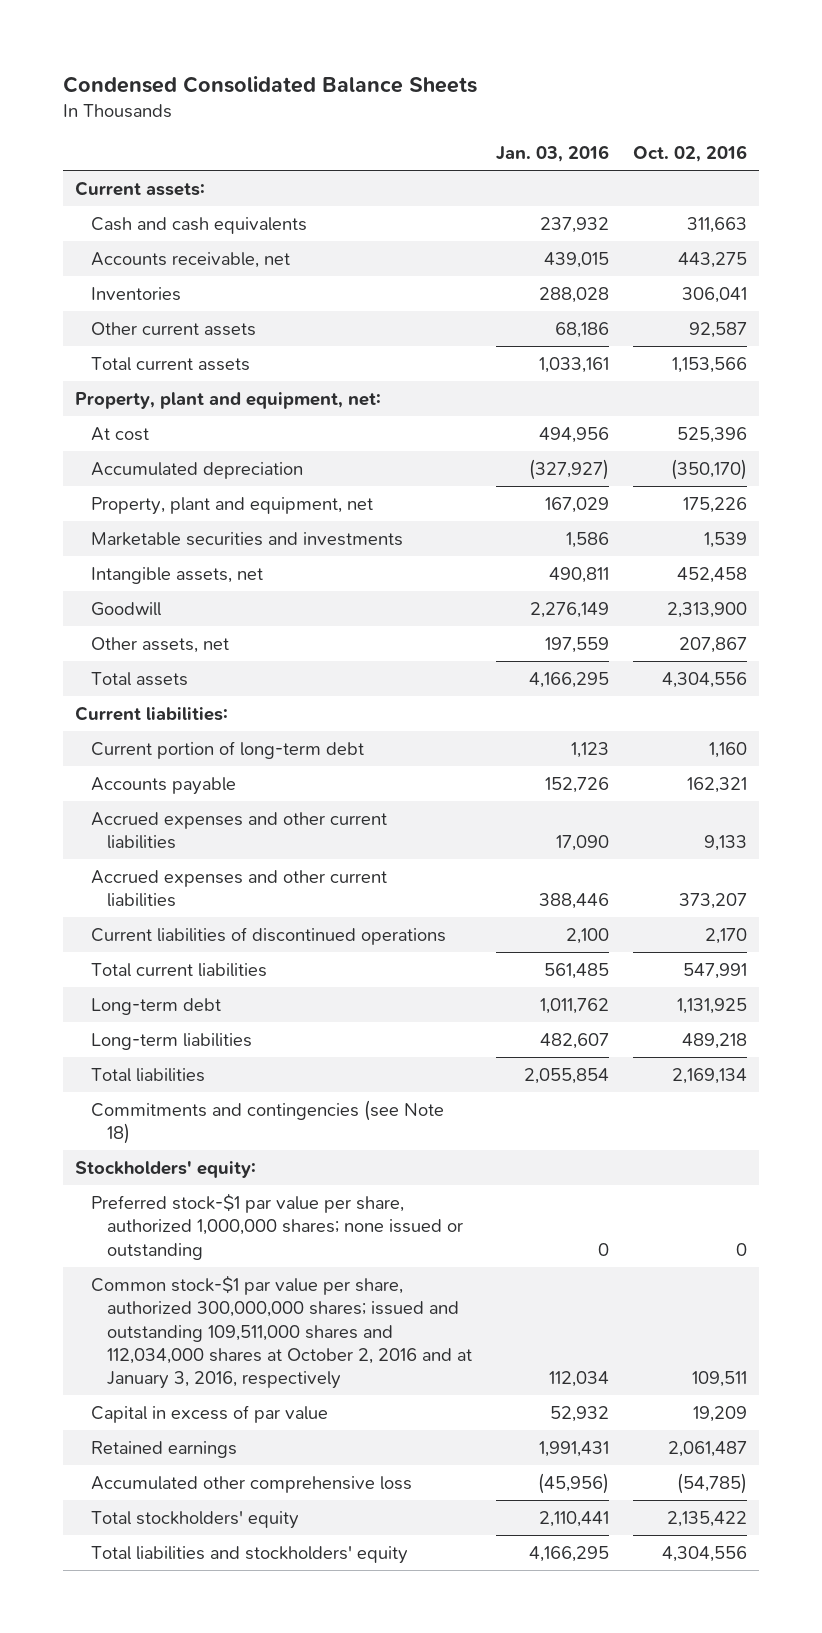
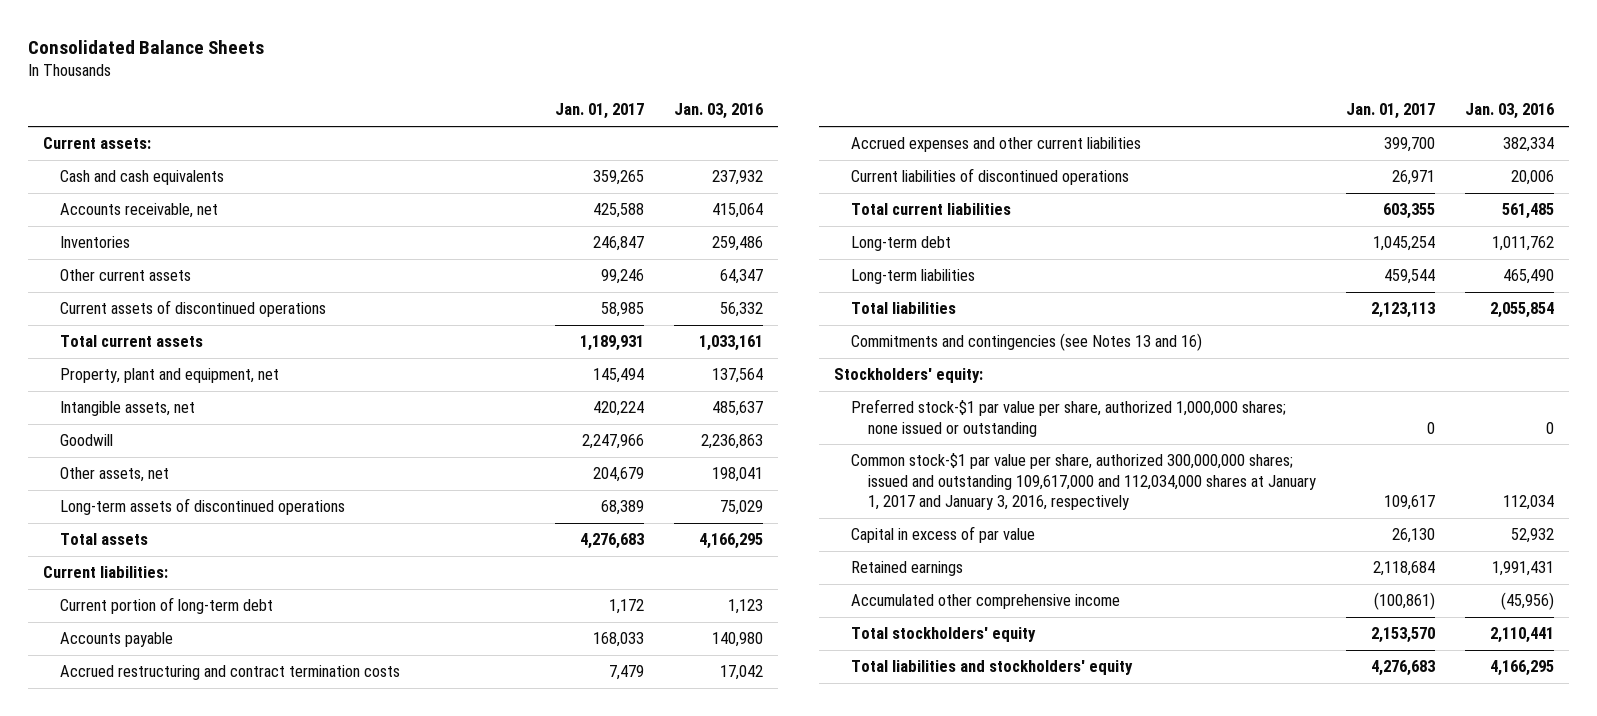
[62,75,477,93] Condensed Consolidated Balance Sheets -> [28,40,265,55] Consolidated Balance Sheets
[633,145,748,163] Oct. 02, 2016 -> none
none -> [555,103,645,120] Jan. 01, 2017
[544,251,610,268] 439,015 -> [712,203,764,219] 415,064
[539,286,610,303] 288,028 -> [712,236,764,252] 259,486
[555,321,610,338] 68,186 -> [720,269,764,285] 64,347
none -> [60,300,327,318] Current assets of discontinued operations
[74,391,381,409] Property, plant and equipment, net: -> none
[91,426,150,441] At cost -> none
[91,461,304,479] Accumulated depreciation -> none
[91,531,404,546] Marketable securities and investments -> none
[545,496,610,513] 167,029 -> [712,368,764,384] 137,564
[549,566,610,583] 490,811 -> [712,401,764,417] 485,637
[530,601,610,618] 2,276,149 -> [701,434,764,450] 2,236,863
[545,636,610,653] 197,559 -> [712,467,764,483] 198,041
none -> [60,498,346,516] Long-term assets of discontinued operations
[91,869,388,908] Accrued expenses and other current liabilities -> none
[545,776,610,793] 152,726 -> [712,632,764,648] 140,980
none -> [60,665,401,681] Accrued restructuring and contract termination costs
[556,835,610,852] 17,090 -> [1502,137,1554,153] 382,334
[566,927,610,944] 2,100 -> [1510,170,1554,186] 20,006
[540,1032,610,1049] 482,607 -> [1502,269,1554,285] 465,490
[91,1099,445,1145] Commitments and contingencies (see Note 18) -> [851,333,1203,352] Commitments and contingencies (see Notes 13 and 16)
[91,1274,473,1390] Common stock-$1 par value per share, authorized 300,000,000 shares; issued and outstanding 109,511,000 shares and 112,034,000 shares at October 2, 2016 and at January 3, 2016, respectively -> [851,453,1317,511] Common stock-$1 par value per share, authorized 300,000,000 shares; issued and outstanding 109,617,000 and 112,034,000 shares at January 1, 2017 and January 3, 2016, respectively
[91,1475,413,1493] Accumulated other comprehensive loss -> [851,594,1121,610] Accumulated other comprehensive income

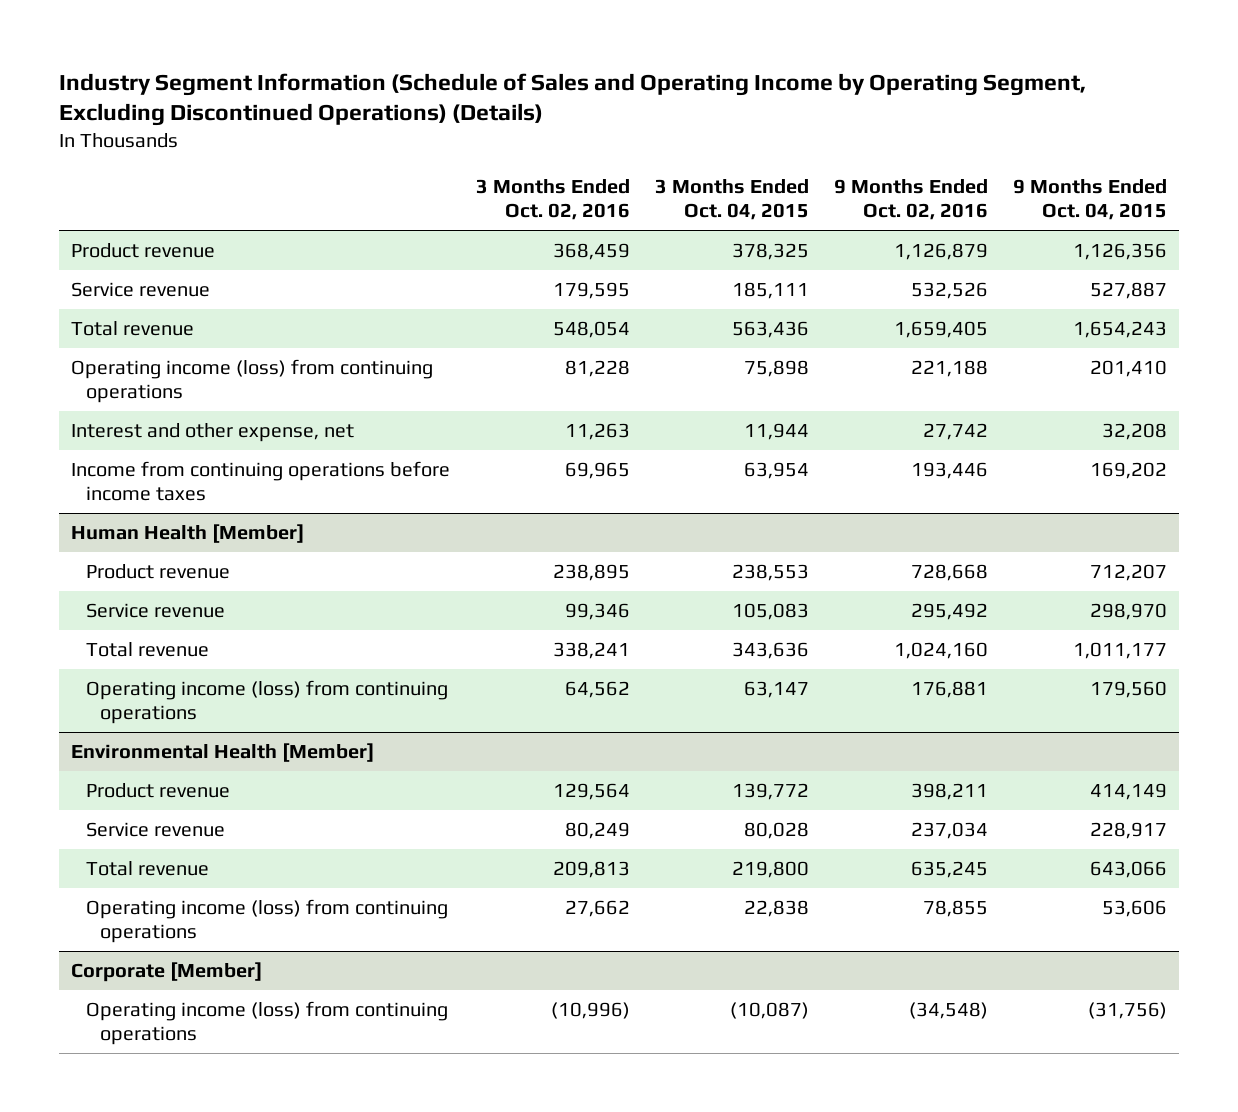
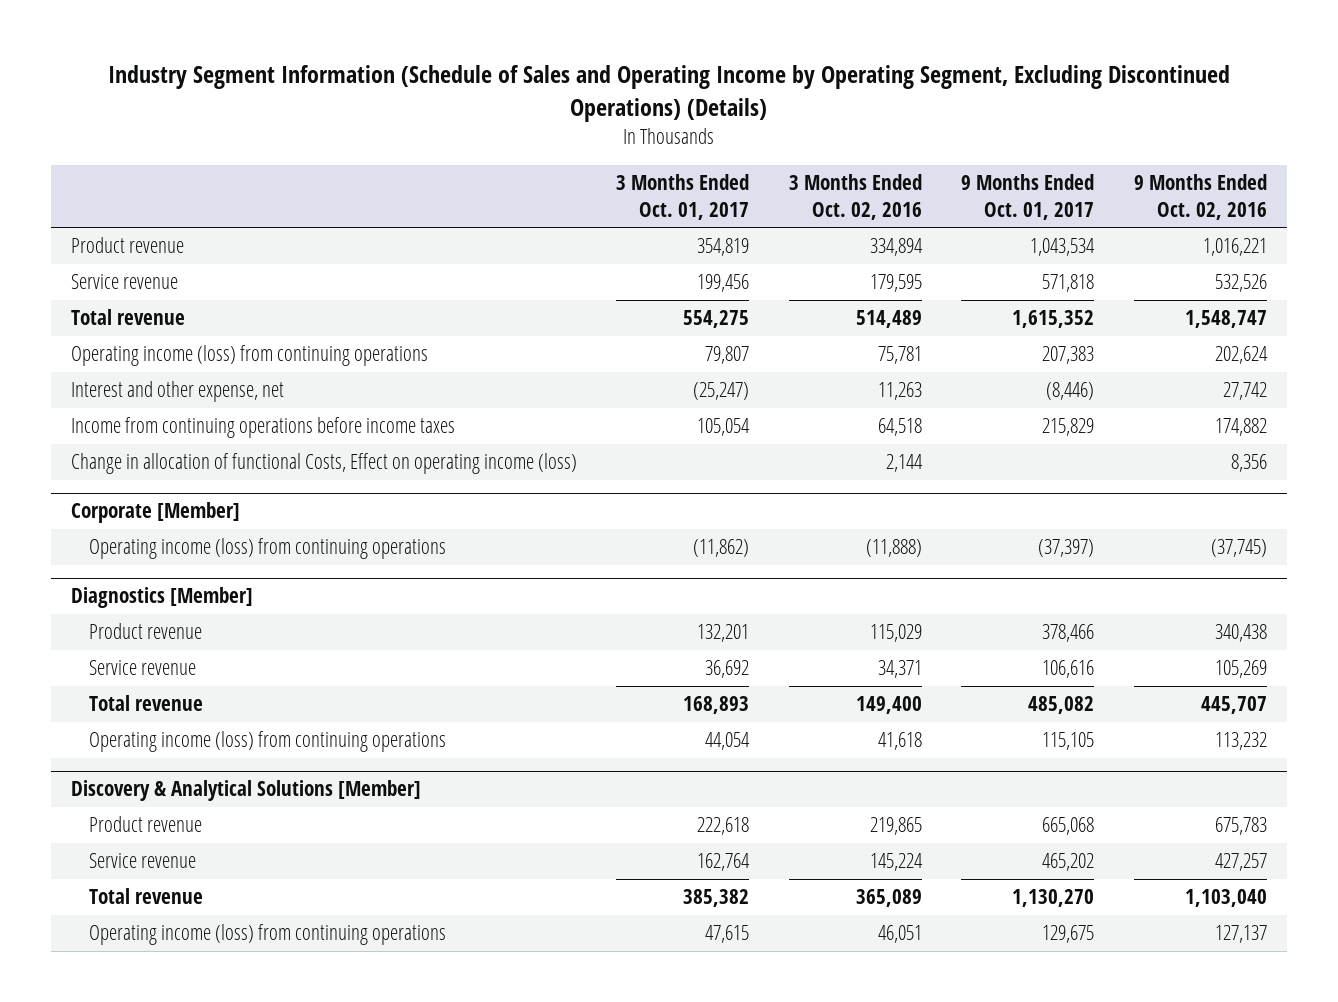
[654,178,809,221] 3 Months Ended Oct. 04, 2015 -> none
[1012,178,1167,221] 9 Months Ended Oct. 04, 2015 -> none
none -> [616,174,750,220] 3 Months Ended Oct. 01, 2017
none -> [961,174,1095,220] 9 Months Ended Oct. 01, 2017
[552,242,630,260] 368,459 -> [869,238,923,257] 334,894
[893,242,988,260] 1,126,879 -> [1202,238,1267,257] 1,016,221
[552,320,630,338] 548,054 -> [855,310,922,329] 514,489
[893,320,988,338] 1,659,405 -> [1184,310,1267,329] 1,548,747
[564,359,630,377] 81,228 -> [877,346,922,365] 75,781
[910,359,988,377] 221,188 -> [1214,346,1268,365] 202,624
[71,523,305,543] Human Health [Member] -> none
[85,563,230,579] Product revenue -> none
[85,602,225,618] Service revenue -> none
[85,641,209,657] Total revenue -> none
[85,679,448,725] Operating income (loss) from continuing operations -> none
[71,742,375,762] Environmental Health [Member] -> none
[85,782,230,798] Product revenue -> none
[85,821,225,837] Service revenue -> none
[85,860,209,876] Total revenue -> none
[85,898,448,944] Operating income (loss) from continuing operations -> none
[564,461,630,479] 69,965 -> [877,418,922,437] 64,518
[910,461,988,479] 193,446 -> [1214,418,1267,437] 174,882
none -> [70,453,577,475] Change in allocation of functional Costs, Effect on operating income (loss)
[550,1001,630,1019] (10,996) -> [865,539,922,558] (11,888)
[908,1001,988,1019] (34,548) -> [1210,539,1267,558] (37,745)
none -> [70,587,253,609] Diagnostics [Member]
none -> [88,623,202,640] Product revenue
none -> [88,660,196,676] Service revenue
none -> [88,695,203,712] Total revenue
none -> [88,731,446,753] Operating income (loss) from continuing operations
none -> [70,780,421,802] Discovery & Analytical Solutions [Member]
none -> [88,816,202,833] Product revenue
none -> [88,853,196,869] Service revenue
none -> [88,888,203,905] Total revenue
none -> [88,924,446,946] Operating income (loss) from continuing operations

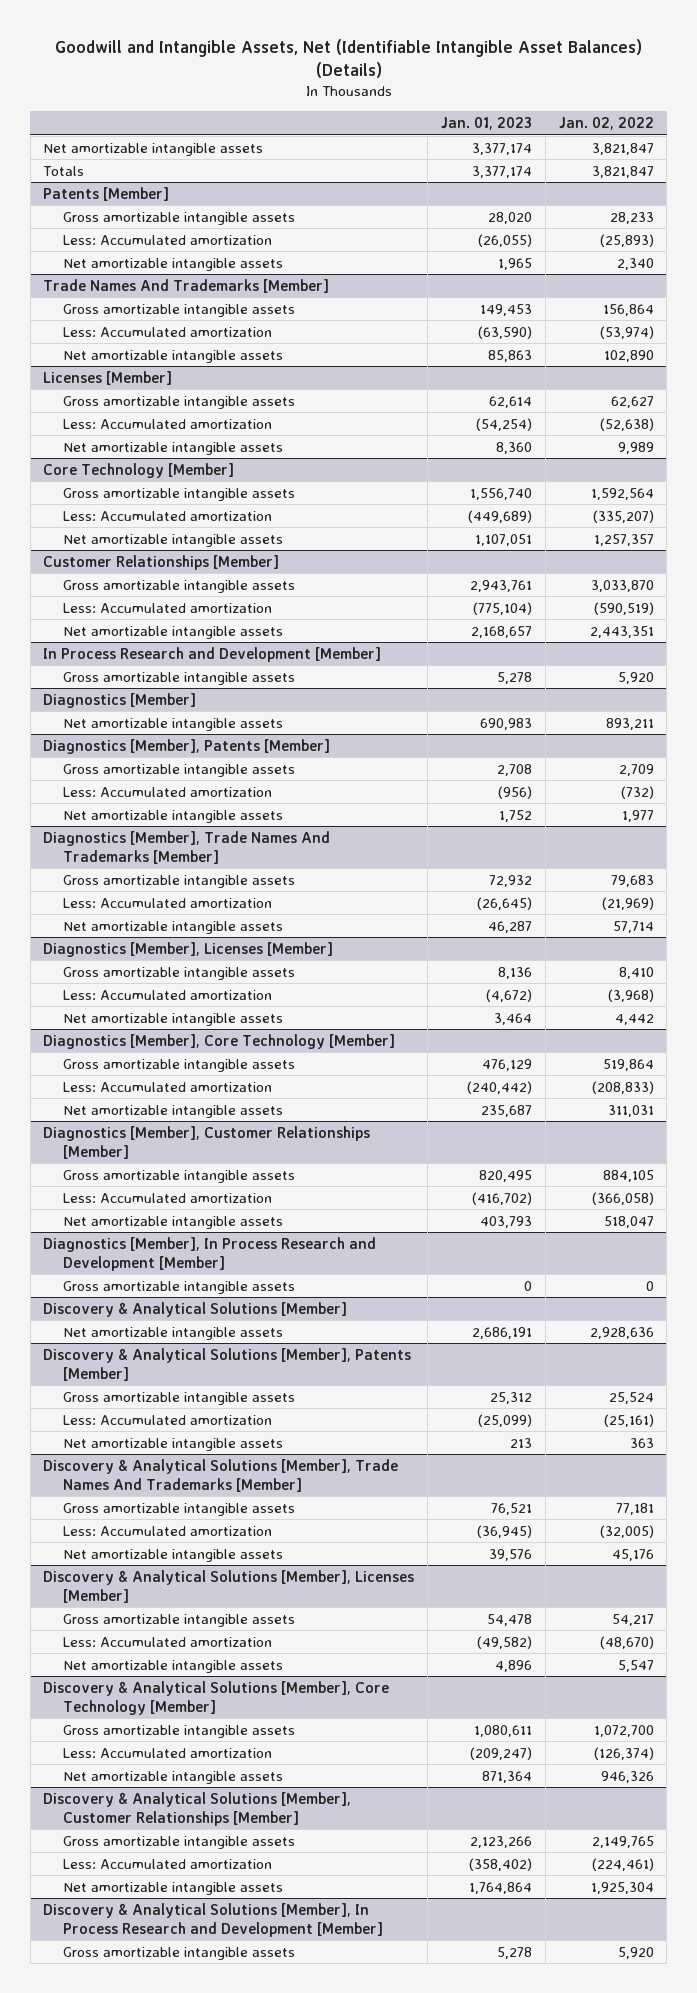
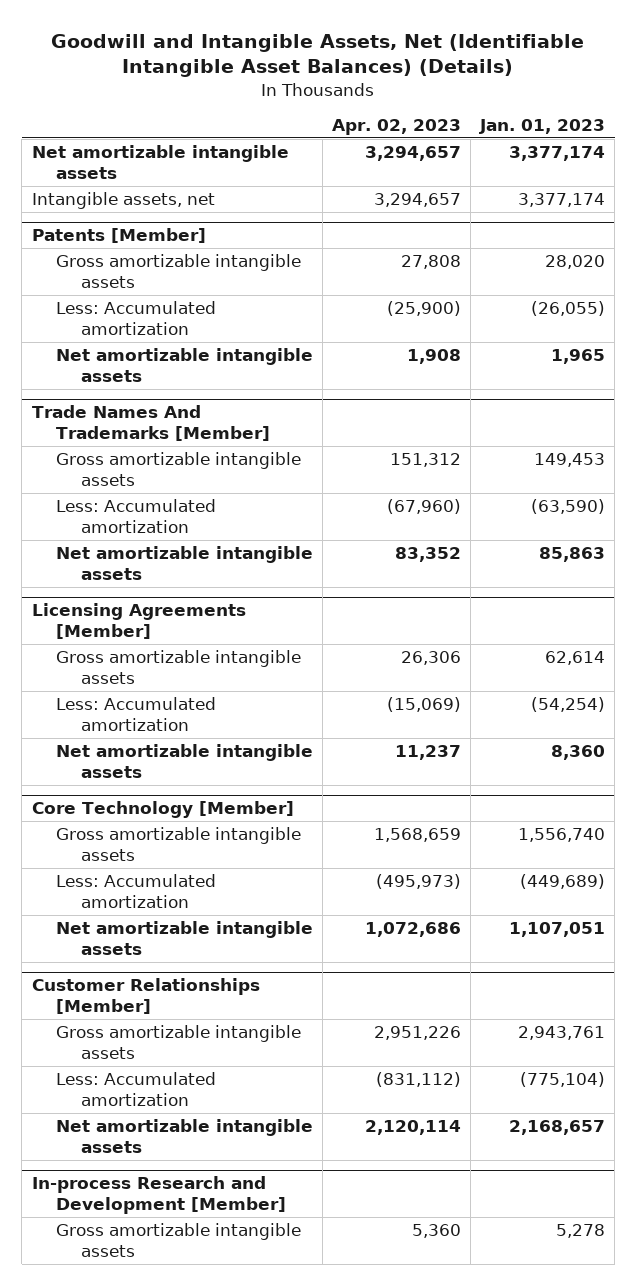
[558,116,654,130] Jan. 02, 2022 -> none
none -> [332,118,462,135] Apr. 02, 2023
[43,165,85,176] Totals -> [31,191,215,209] Intangible assets, net
[43,370,173,385] Licenses [Member] -> [31,603,246,640] Licensing Agreements [Member]
[62,671,295,685] Gross amortizable intangible assets -> none
[43,692,197,708] Diagnostics [Member] -> none
[62,717,283,731] Net amortizable intangible assets -> none
[43,738,331,754] Diagnostics [Member], Patents [Member] -> none
[62,763,295,777] Gross amortizable intangible assets -> none
[62,786,272,797] Less: Accumulated amortization -> none
[62,809,283,823] Net amortizable intangible assets -> none
[43,830,331,864] Diagnostics [Member], Trade Names And Trademarks [Member] -> none
[62,874,295,888] Gross amortizable intangible assets -> none
[62,897,272,908] Less: Accumulated amortization -> none
[62,920,283,934] Net amortizable intangible assets -> none
[43,941,334,957] Diagnostics [Member], Licenses [Member] -> none
[62,966,295,980] Gross amortizable intangible assets -> none
[62,989,272,1000] Less: Accumulated amortization -> none
[62,1012,283,1026] Net amortizable intangible assets -> none
[43,1033,396,1049] Diagnostics [Member], Core Technology [Member] -> none
[62,1058,295,1072] Gross amortizable intangible assets -> none
[62,1081,272,1092] Less: Accumulated amortization -> none
[62,1104,283,1118] Net amortizable intangible assets -> none
[43,1125,371,1159] Diagnostics [Member], Customer Relationships [Member] -> none
[62,1169,295,1183] Gross amortizable intangible assets -> none
[62,1192,272,1203] Less: Accumulated amortization -> none
[62,1215,283,1229] Net amortizable intangible assets -> none
[43,1236,377,1271] Diagnostics [Member], In Process Research and Development [Member] -> none
[62,1280,295,1294] Gross amortizable intangible assets -> none
[43,1301,348,1317] Discovery & Analytical Solutions [Member] -> none
[62,1326,283,1340] Net amortizable intangible assets -> none
[43,1347,412,1381] Discovery & Analytical Solutions [Member], Patents [Member] -> none
[62,1391,295,1405] Gross amortizable intangible assets -> none
[62,1414,272,1425] Less: Accumulated amortization -> none
[62,1437,283,1451] Net amortizable intangible assets -> none
[43,1458,399,1492] Discovery & Analytical Solutions [Member], Trade Names And Trademarks [Member] -> none
[62,1502,295,1516] Gross amortizable intangible assets -> none
[62,1525,272,1536] Less: Accumulated amortization -> none
[62,1548,283,1562] Net amortizable intangible assets -> none
[43,1569,415,1603] Discovery & Analytical Solutions [Member], Licenses [Member] -> none
[62,1613,295,1627] Gross amortizable intangible assets -> none
[62,1636,272,1647] Less: Accumulated amortization -> none
[62,1659,283,1673] Net amortizable intangible assets -> none
[43,1680,390,1715] Discovery & Analytical Solutions [Member], Core Technology [Member] -> none
[62,1724,295,1738] Gross amortizable intangible assets -> none
[62,1747,272,1758] Less: Accumulated amortization -> none
[62,1770,283,1784] Net amortizable intangible assets -> none
[43,1791,352,1826] Discovery & Analytical Solutions [Member], Customer Relationships [Member] -> none
[62,1835,295,1849] Gross amortizable intangible assets -> none
[62,1858,272,1869] Less: Accumulated amortization -> none
[62,1881,283,1895] Net amortizable intangible assets -> none
[43,1902,383,1937] Discovery & Analytical Solutions [Member], In Process Research and Development [Member] -> none
[43,646,382,662] In Process Research and Development [Member] -> [31,1176,287,1215] In-process Research and Development [Member]

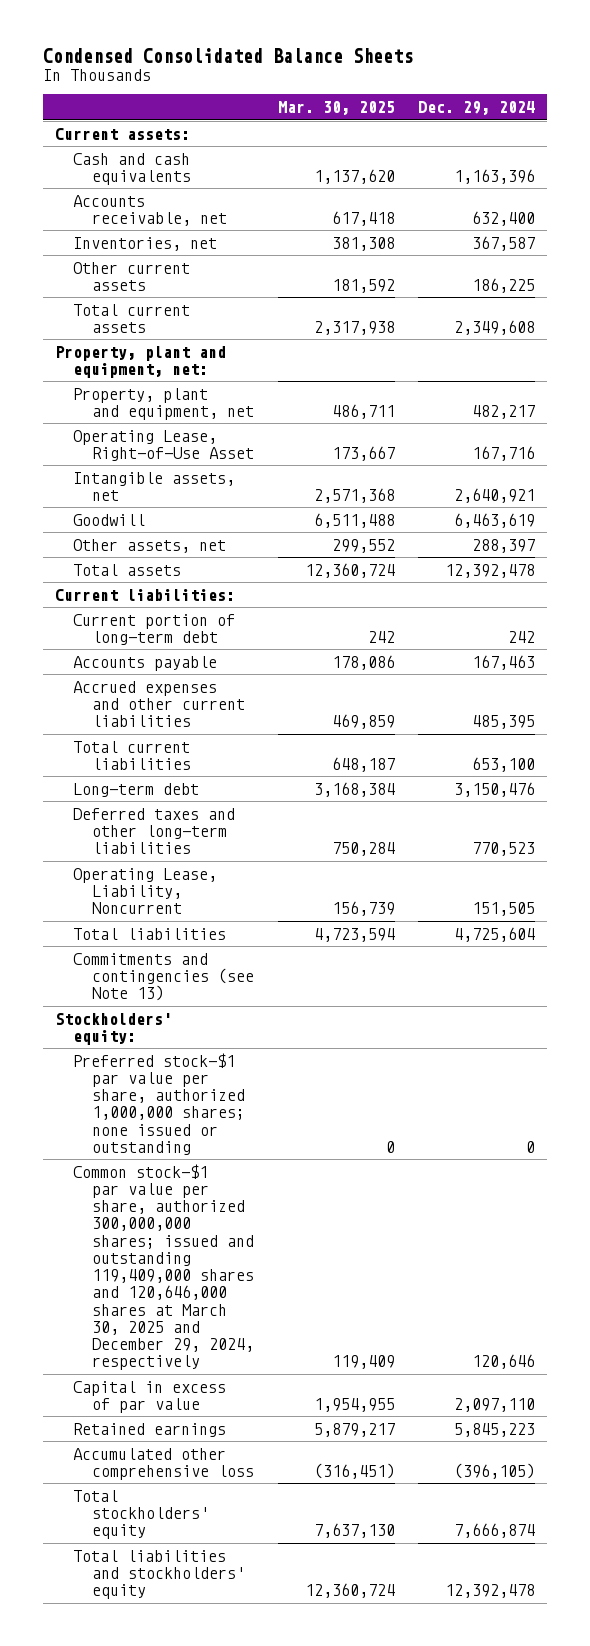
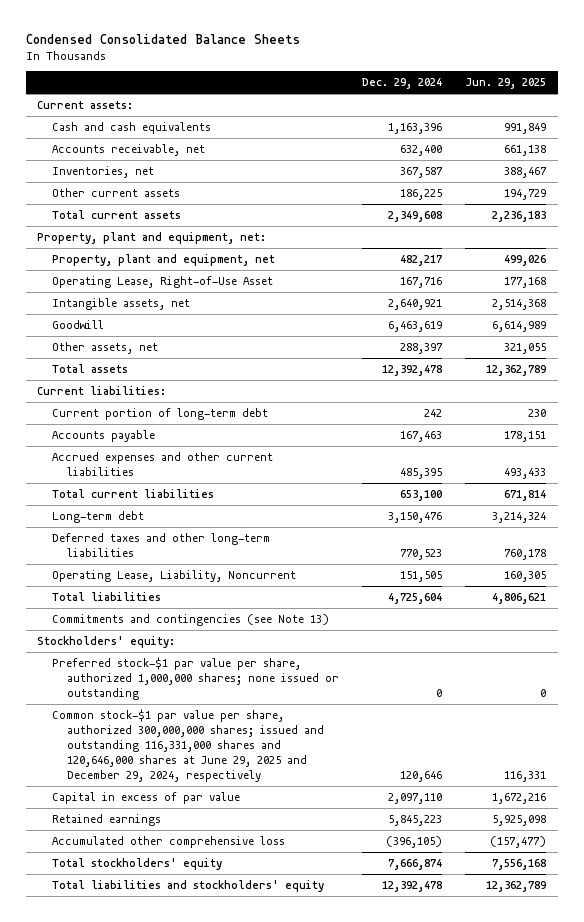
[277,101,395,116] Mar. 30, 2025 -> none
none -> [465,78,547,90] Jun. 29, 2025
[73,1163,254,1371] Common stock-$1 par value per share, authorized 300,000,000 shares; issued and outstanding 119,409,000 shares and 120,646,000 shares at March 30, 2025 and December 29, 2024, respectively -> [52,708,324,782] Common stock-$1 par value per share, authorized 300,000,000 shares; issued and outstanding 116,331,000 shares and 120,646,000 shares at June 29, 2025 and December 29, 2024, respectively

